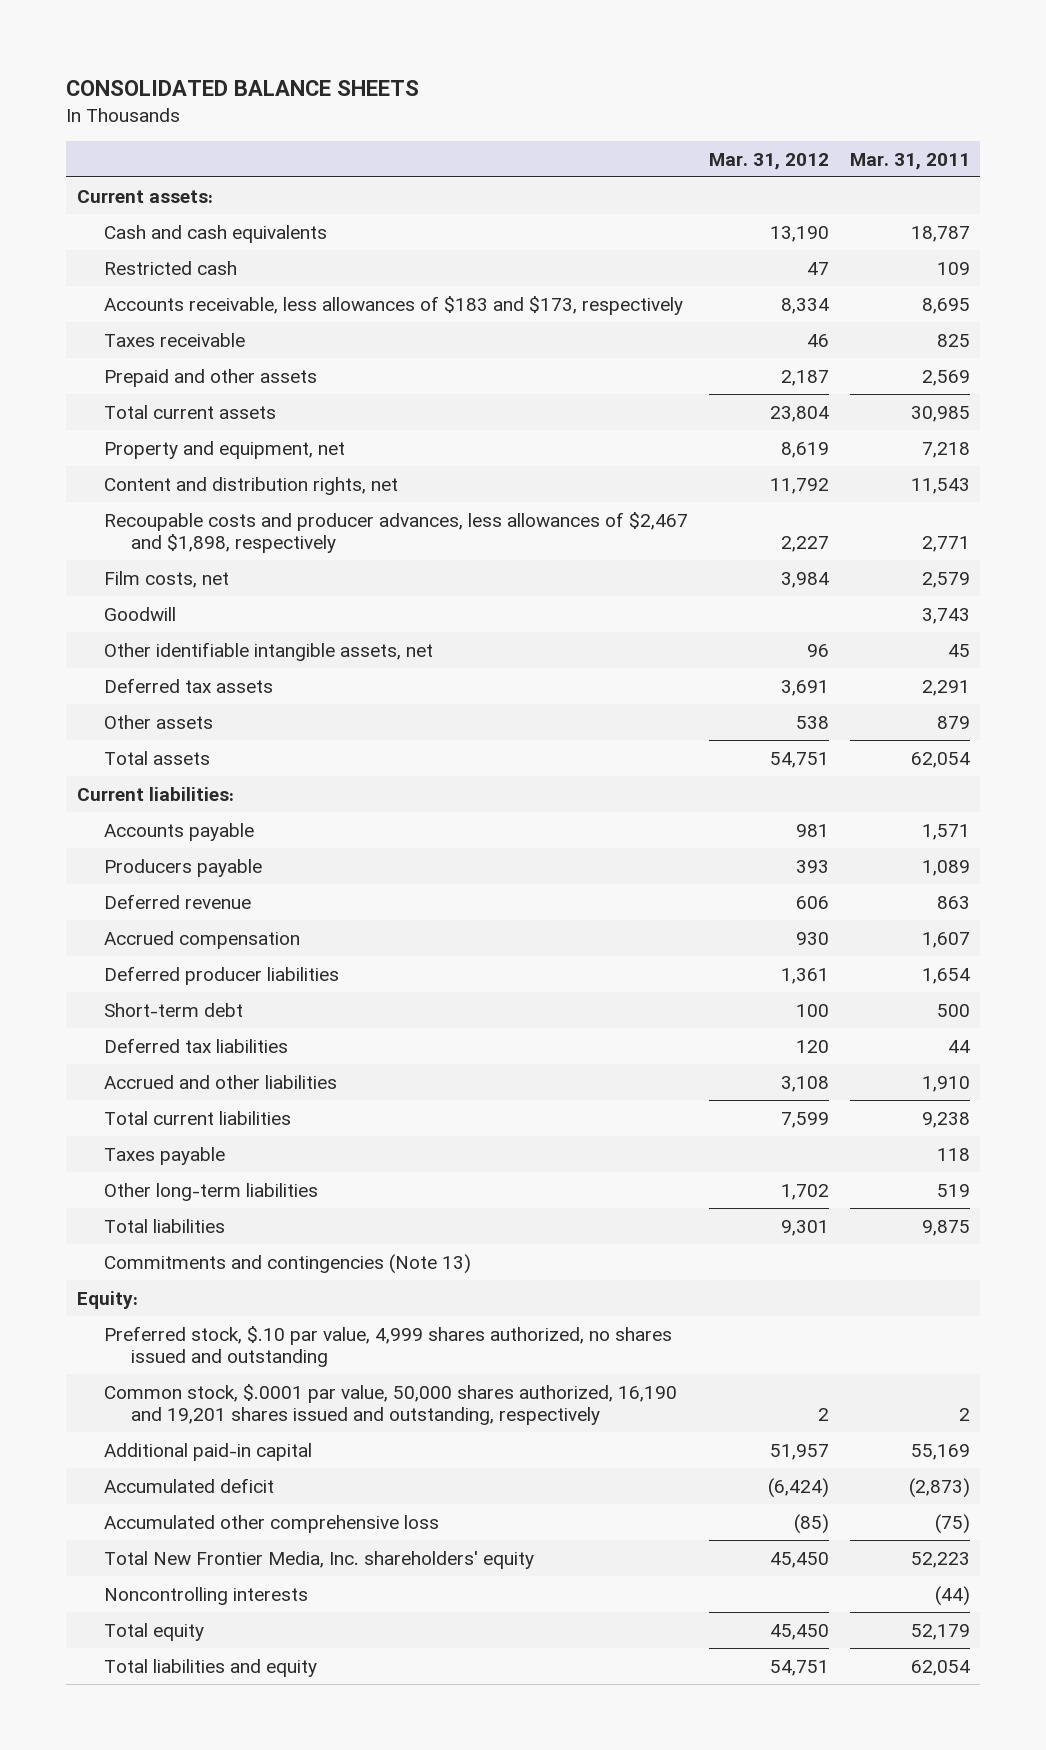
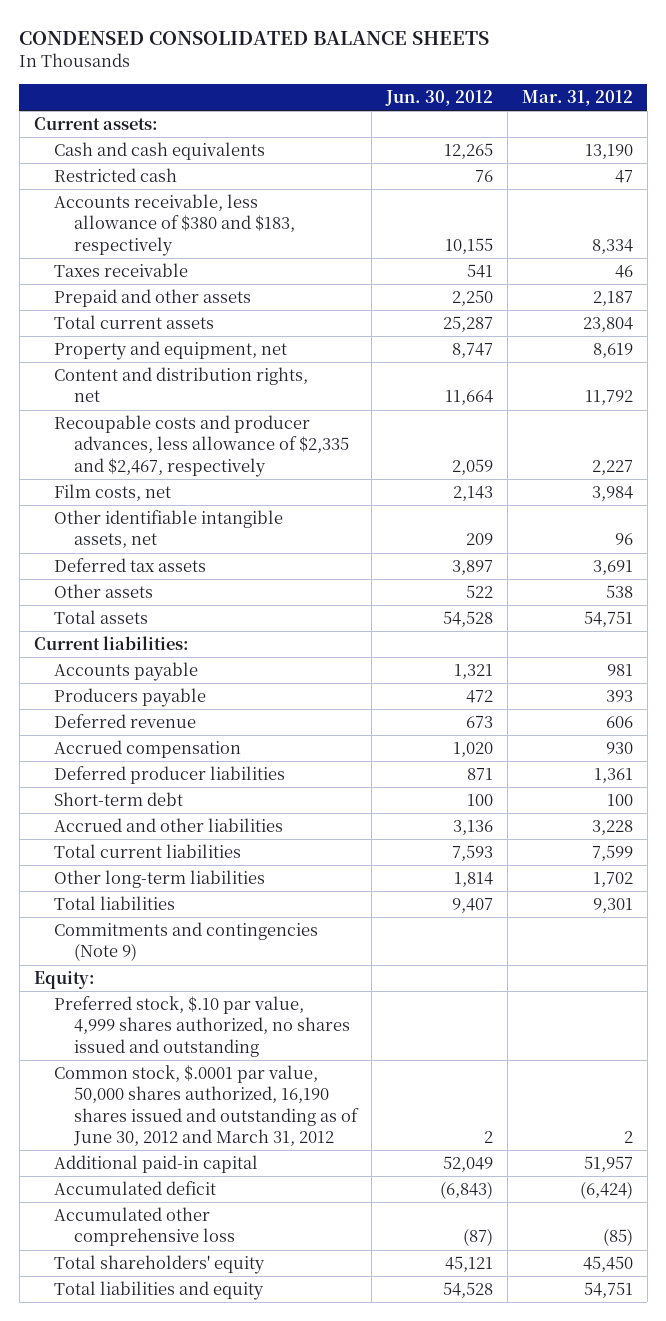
[65,79,419,96] CONSOLIDATED BALANCE SHEETS -> [19,30,490,45] CONDENSED CONSOLIDATED BALANCE SHEETS
[849,152,970,170] Mar. 31, 2011 -> none
none -> [384,90,493,107] Jun. 30, 2012
[103,295,683,315] Accounts receivable, less allowances of $183 and $173, respectively -> [53,194,296,256] Accounts receivable, less allowance of $380 and $183, respectively
[103,511,688,554] Recoupable costs and producer advances, less allowances of $2,467 and $1,898, respectively -> [53,415,350,477] Recoupable costs and producer advances, less allowance of $2,335 and $2,467, respectively
[103,606,176,621] Goodwill -> none
[103,1037,288,1053] Deferred tax liabilities -> none
[780,1075,829,1092] 3,108 -> [591,820,633,836] 3,228
[103,1146,225,1165] Taxes payable -> none
[103,1253,471,1274] Commitments and contingencies (Note 13) -> [53,922,318,962] Commitments and contingencies (Note 9)
[103,1383,677,1426] Common stock, $.0001 par value, 50,000 shares authorized, 16,190 and 19,201 shares issued and outstanding, respectively -> [53,1065,360,1146] Common stock, $.0001 par value, 50,000 shares authorized, 16,190 shares issued and outstanding as of June 30, 2012 and March 31, 2012
[103,1586,308,1605] Noncontrolling interests -> none
[103,1622,204,1641] Total equity -> none
[103,1550,534,1569] Total New Frontier Media, Inc. shareholders' equity -> [53,1255,265,1275] Total shareholders' equity

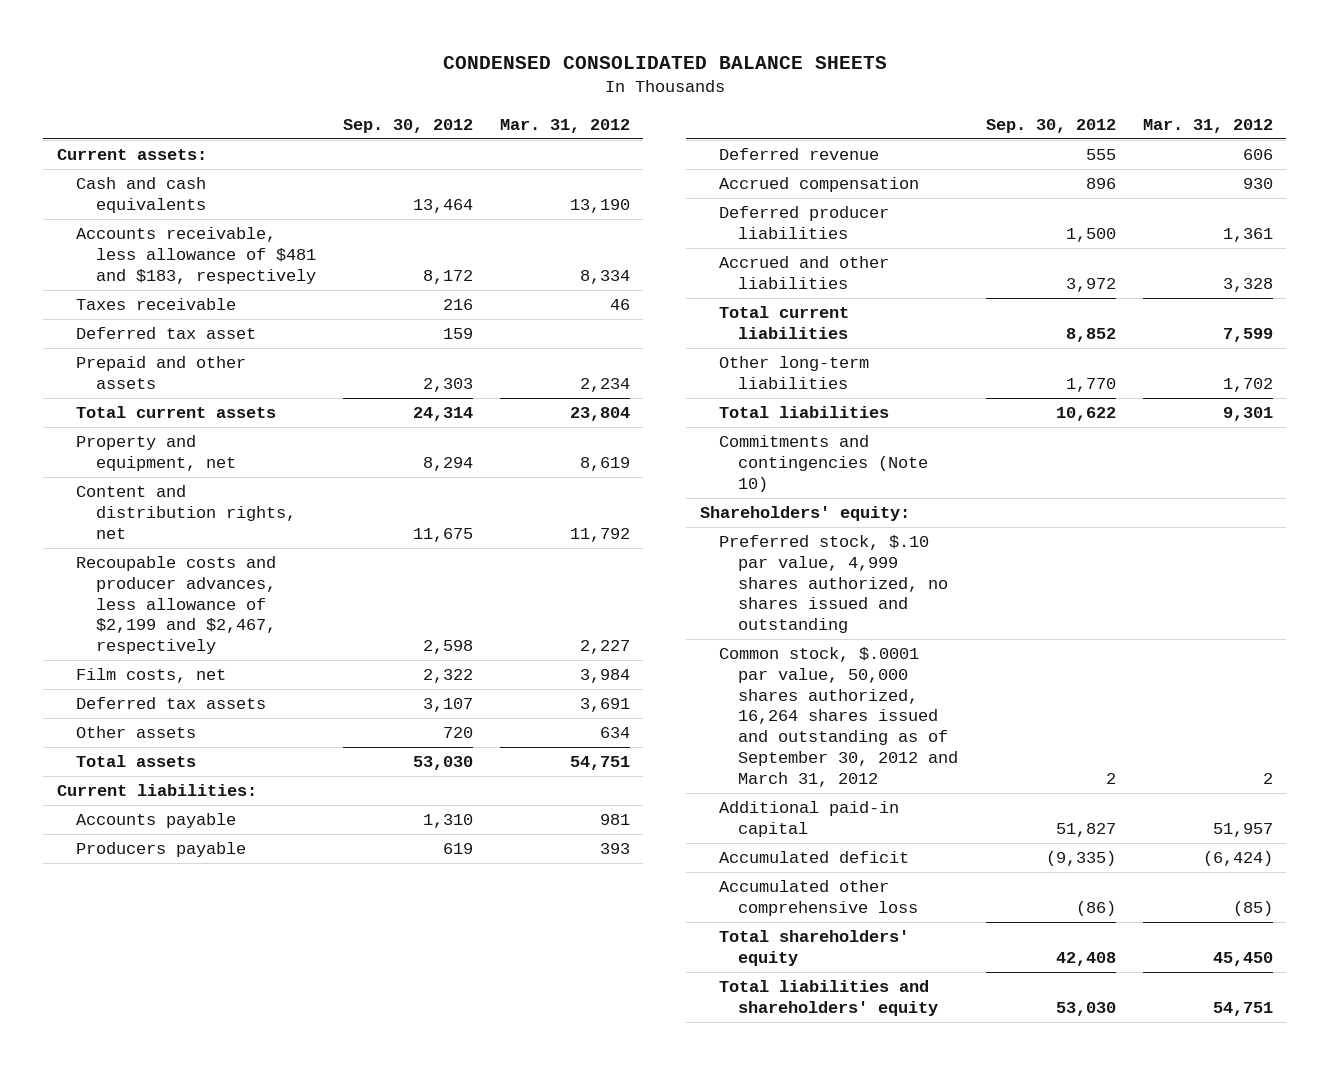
[384,90,493,107] Jun. 30, 2012 -> none
none -> [342,118,473,133] Sep. 30, 2012
[53,168,177,183] Restricted cash -> none
[53,194,296,256] Accounts receivable, less allowance of $380 and $183, respectively -> [76,227,316,284] Accounts receivable, less allowance of $481 and $183, respectively
none -> [76,327,257,340] Deferred tax asset
[592,291,633,307] 2,187 -> [579,378,630,393] 2,234
[53,415,350,477] Recoupable costs and producer advances, less allowance of $2,335 and $2,467, respectively -> [76,556,277,655] Recoupable costs and producer advances, less allowance of $2,199 and $2,467, respectively
[53,510,283,549] Other identifiable intangible assets, net -> none
[605,585,633,599] 538 -> [599,727,630,739] 634
[53,792,183,807] Short-term debt -> none
[591,820,633,836] 3,228 -> [1222,278,1273,293] 3,328
[53,922,318,962] Commitments and contingencies (Note 9) -> [719,435,929,492] Commitments and contingencies (Note 10)
[33,971,95,990] Equity: -> [699,506,910,522] Shareholders' equity:
[53,1065,360,1146] Common stock, $.0001 par value, 50,000 shares authorized, 16,190 shares issued and outstanding as of June 30, 2012 and March 31, 2012 -> [719,647,959,787] Common stock, $.0001 par value, 50,000 shares authorized, 16,264 shares issued and outstanding as of September 30, 2012 and March 31, 2012
[53,1281,264,1301] Total liabilities and equity -> [719,980,939,1017] Total liabilities and shareholders' equity

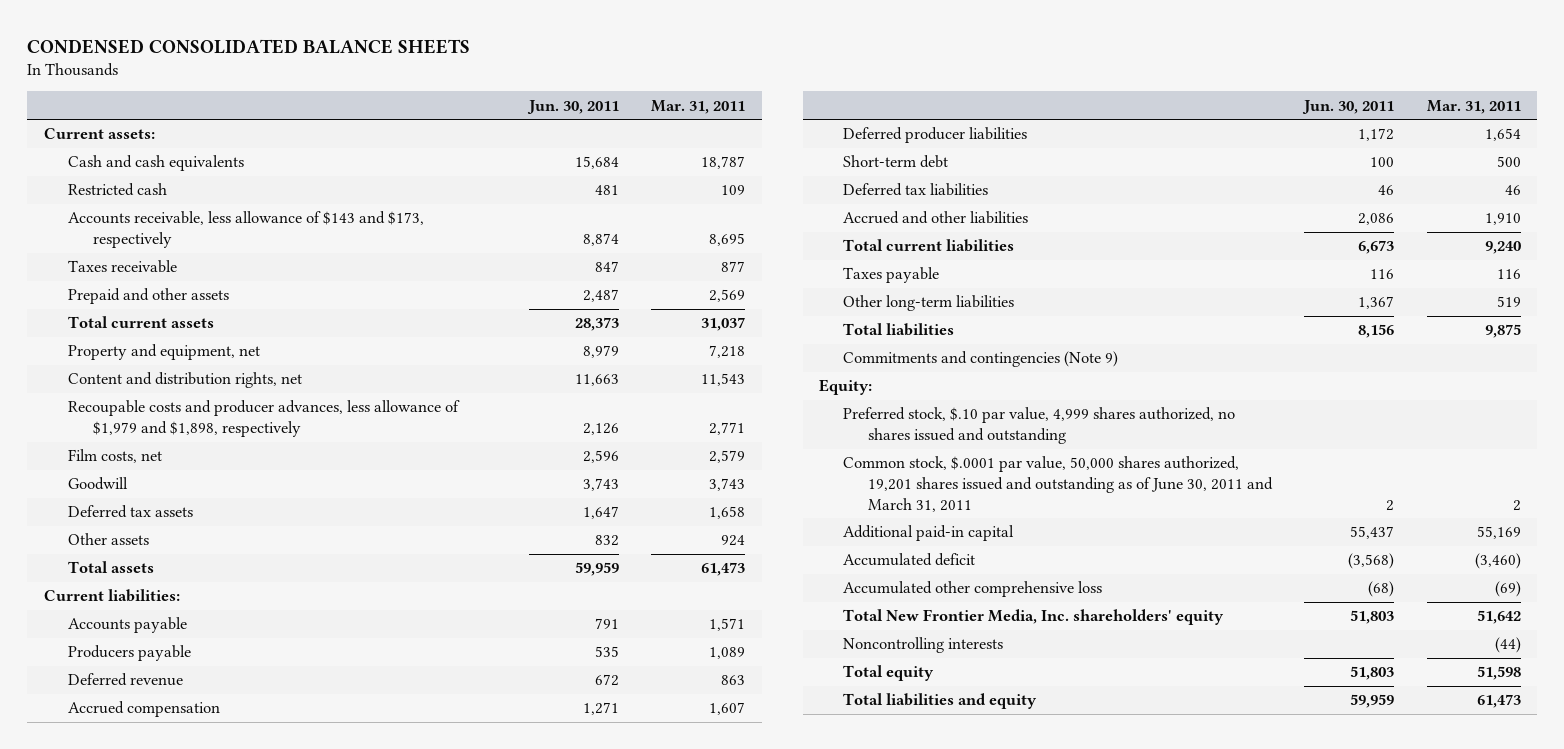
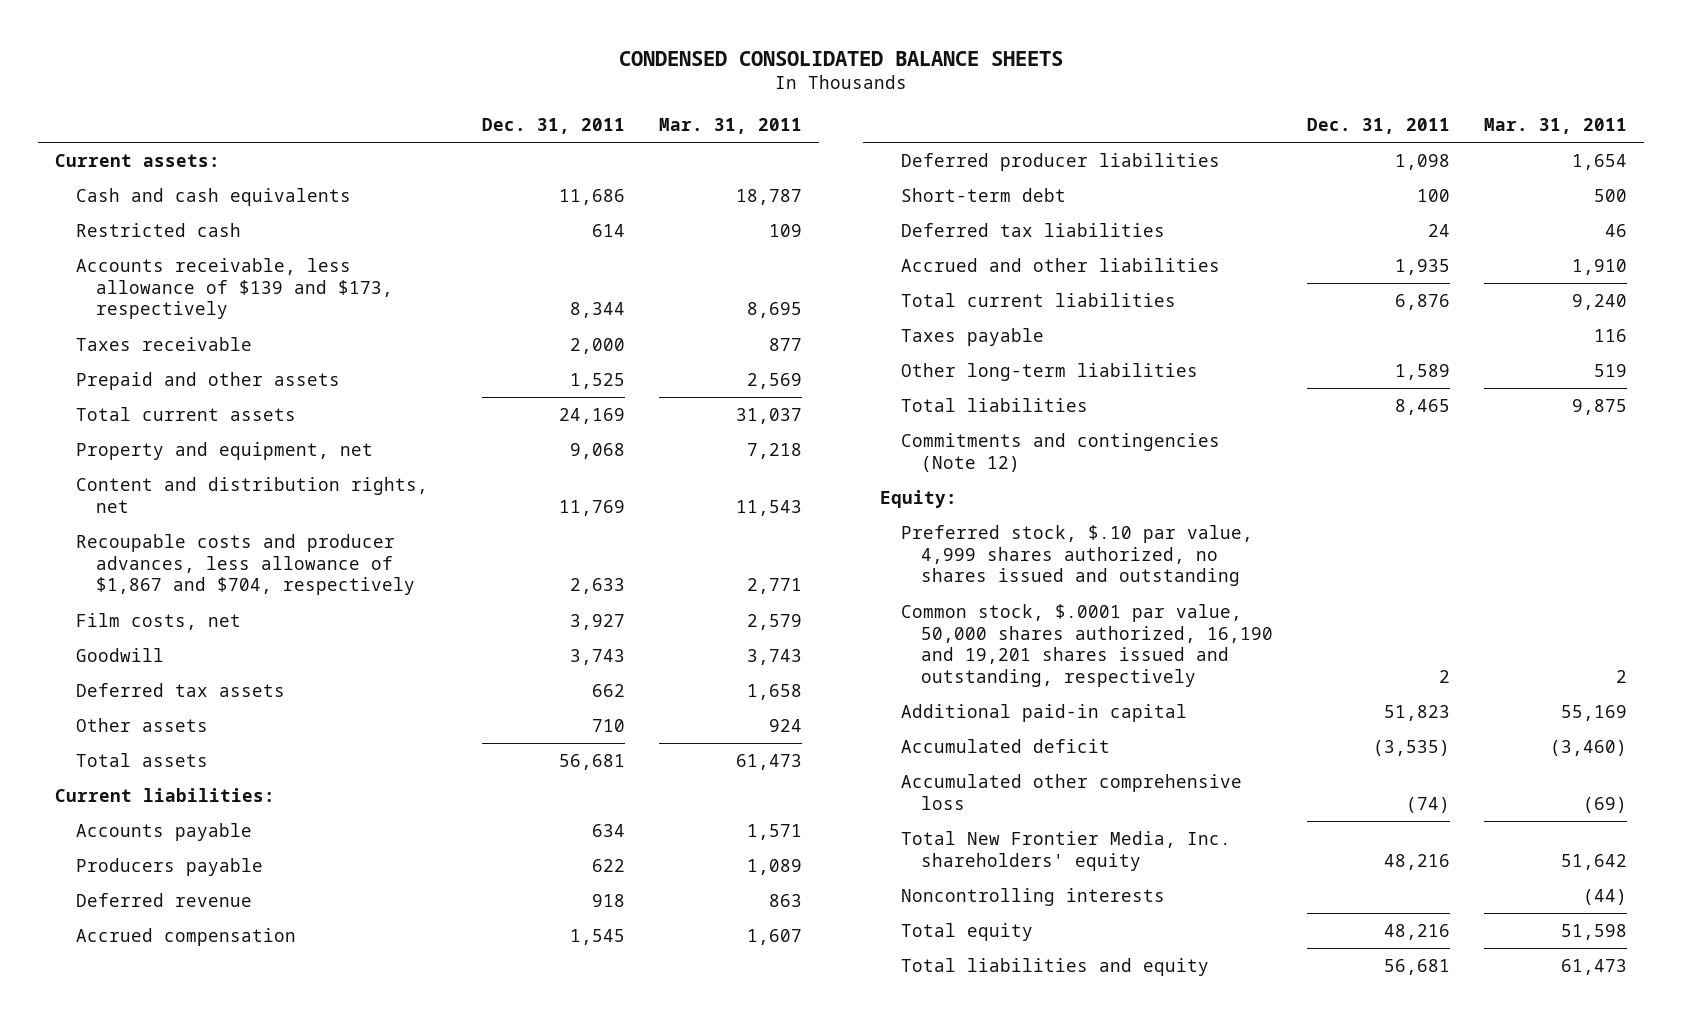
[527,99,620,114] Jun. 30, 2011 -> none
none -> [482,117,626,134] Dec. 31, 2011
[68,211,425,249] Accounts receivable, less allowance of $143 and $173, respectively -> [75,257,393,320] Accounts receivable, less allowance of $139 and $173, respectively
[68,400,461,438] Recoupable costs and producer advances, less allowance of $1,979 and $1,898, respectively -> [75,533,415,596] Recoupable costs and producer advances, less allowance of $1,867 and $704, respectively
[843,351,1119,368] Commitments and contingencies (Note 9) -> [900,432,1220,472] Commitments and contingencies (Note 12)
[843,456,1273,512] Common stock, $.0001 par value, 50,000 shares authorized, 19,201 shares issued and outstanding as of June 30, 2011 and March 31, 2011 -> [900,603,1273,688] Common stock, $.0001 par value, 50,000 shares authorized, 16,190 and 19,201 shares issued and outstanding, respectively

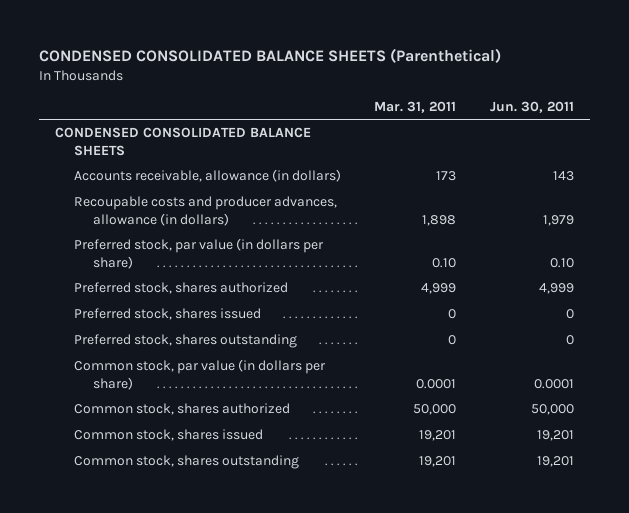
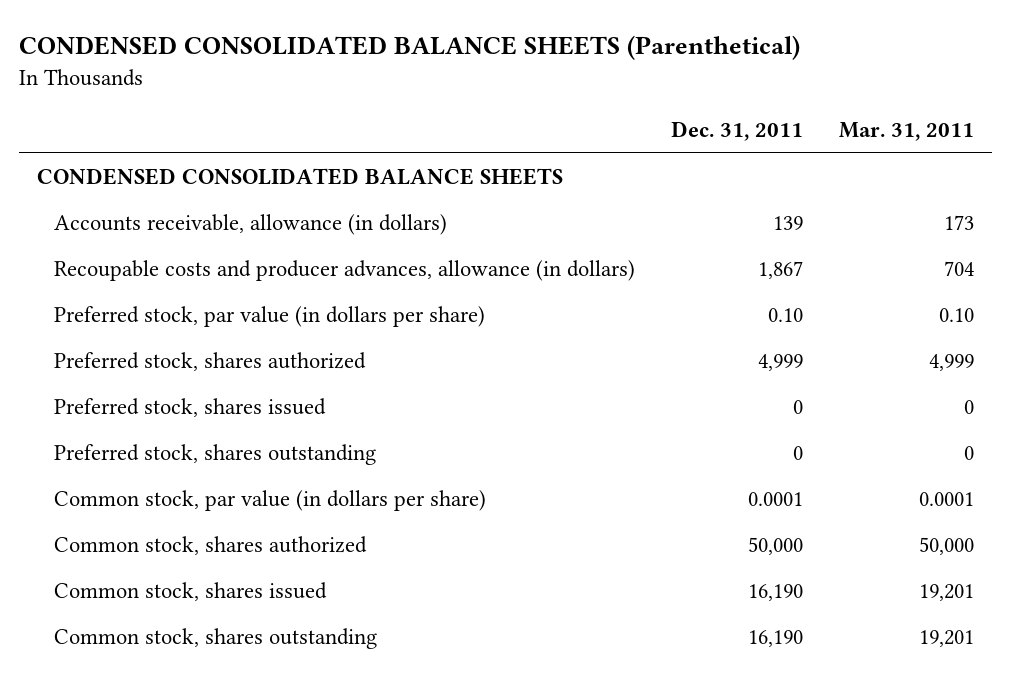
[489,101,574,114] Jun. 30, 2011 -> none
none -> [670,121,803,142] Dec. 31, 2011
[422,214,457,226] 1,898 -> [943,261,974,277] 704

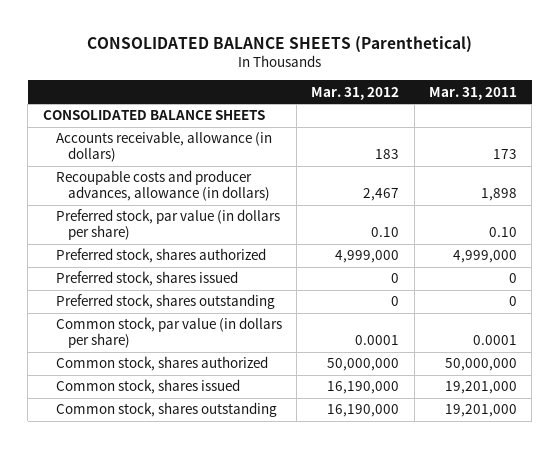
[19,35,801,61] CONDENSED CONSOLIDATED BALANCE SHEETS (Parenthetical) -> [86,35,472,53] CONSOLIDATED BALANCE SHEETS (Parenthetical)
[670,121,803,142] Dec. 31, 2011 -> none
none -> [311,86,400,100] Mar. 31, 2012
[37,168,564,186] CONDENSED CONSOLIDATED BALANCE SHEETS -> [42,110,265,121] CONSOLIDATED BALANCE SHEETS
[943,261,974,277] 704 -> [480,188,517,202] 1,898
[928,354,974,372] 4,999 -> [452,250,517,264] 4,999,000
[918,537,974,556] 50,000 -> [444,358,517,372] 50,000,000
[918,584,974,602] 19,201 -> [444,381,517,395] 19,201,000
[918,630,974,648] 19,201 -> [444,404,517,418] 19,201,000

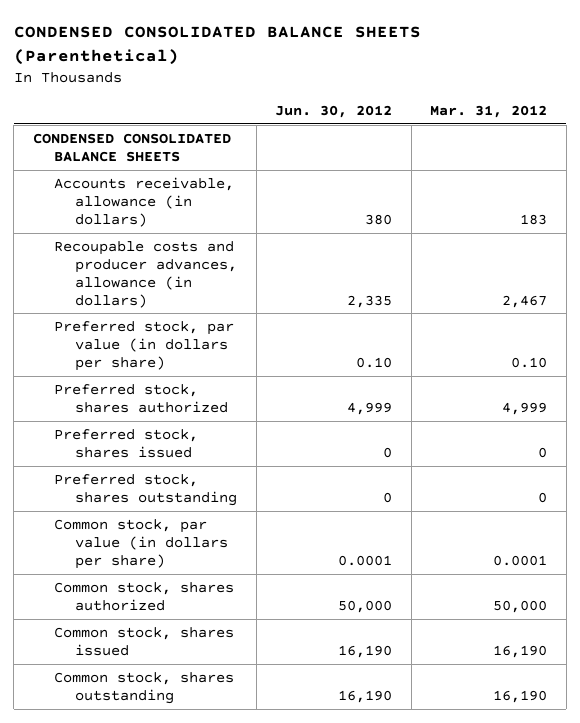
[86,35,472,53] CONSOLIDATED BALANCE SHEETS (Parenthetical) -> [13,26,421,66] CONDENSED CONSOLIDATED BALANCE SHEETS (Parenthetical)
[428,86,517,100] Mar. 31, 2011 -> none
none -> [275,104,393,118] Jun. 30, 2012
[42,110,265,121] CONSOLIDATED BALANCE SHEETS -> [32,132,231,162] CONDENSED CONSOLIDATED BALANCE SHEETS
[335,250,400,264] 4,999,000 -> [502,401,548,415] 4,999
[327,358,400,372] 50,000,000 -> [493,599,548,613] 50,000
[327,381,400,395] 16,190,000 -> [493,644,548,658] 16,190
[327,404,400,418] 16,190,000 -> [493,689,548,703] 16,190

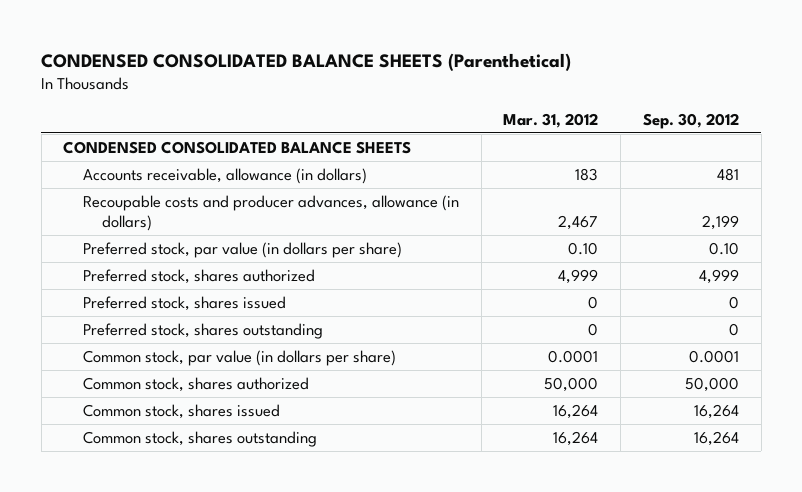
[275,104,393,118] Jun. 30, 2012 -> none
none -> [642,112,739,129] Sep. 30, 2012
[493,644,548,658] 16,190 -> [553,403,599,419] 16,264
[493,689,548,703] 16,190 -> [553,430,599,446] 16,264

